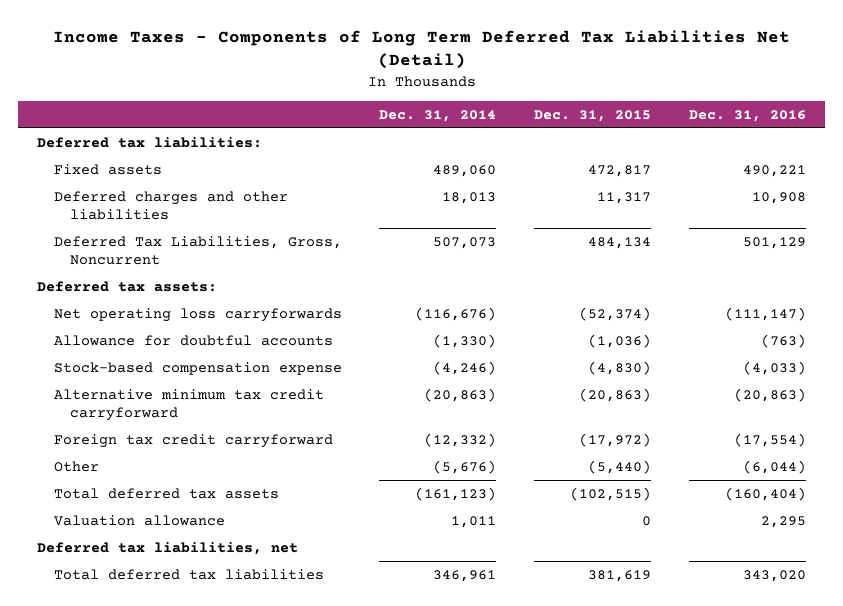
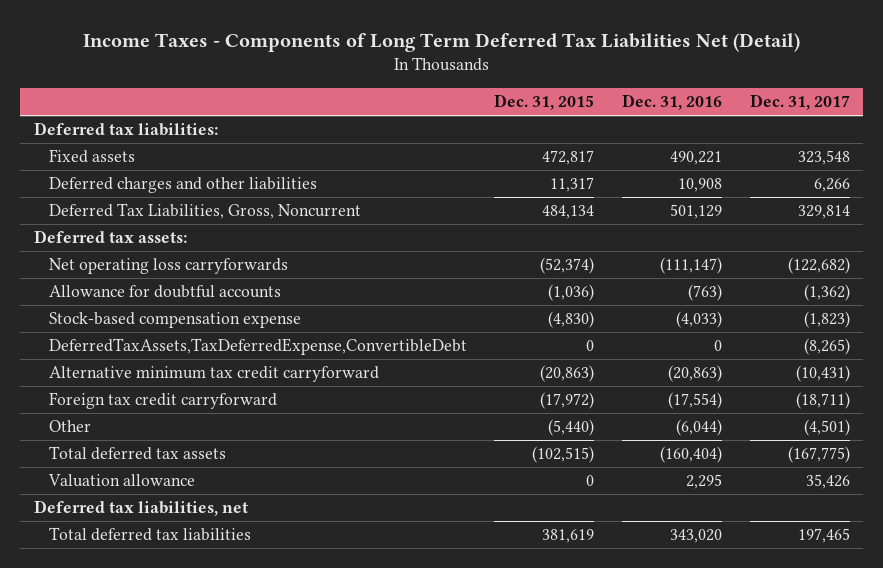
[379,109,497,122] Dec. 31, 2014 -> none
none -> [749,94,850,111] Dec. 31, 2017
none -> [48,338,467,356] DeferredTaxAssets,TaxDeferredExpense,ConvertibleDebt

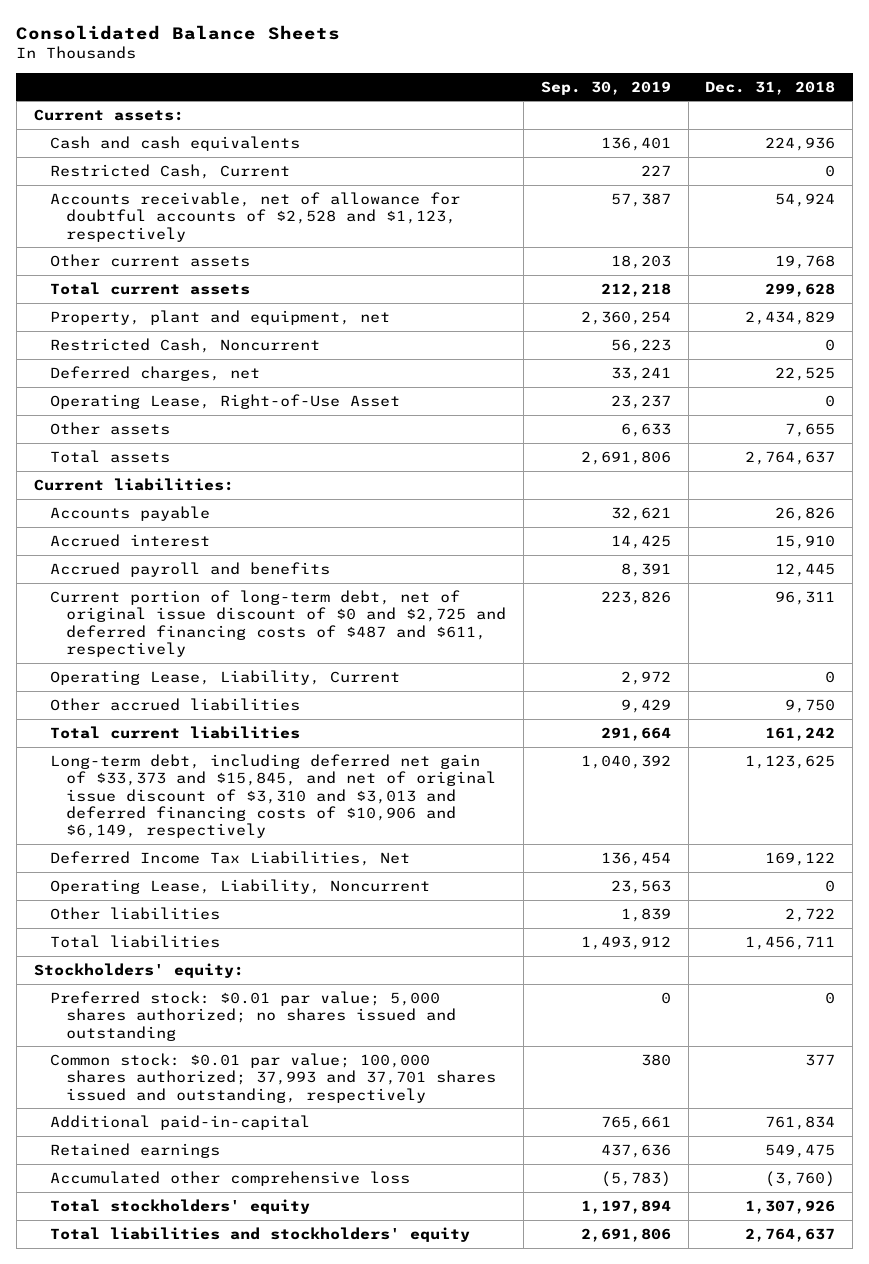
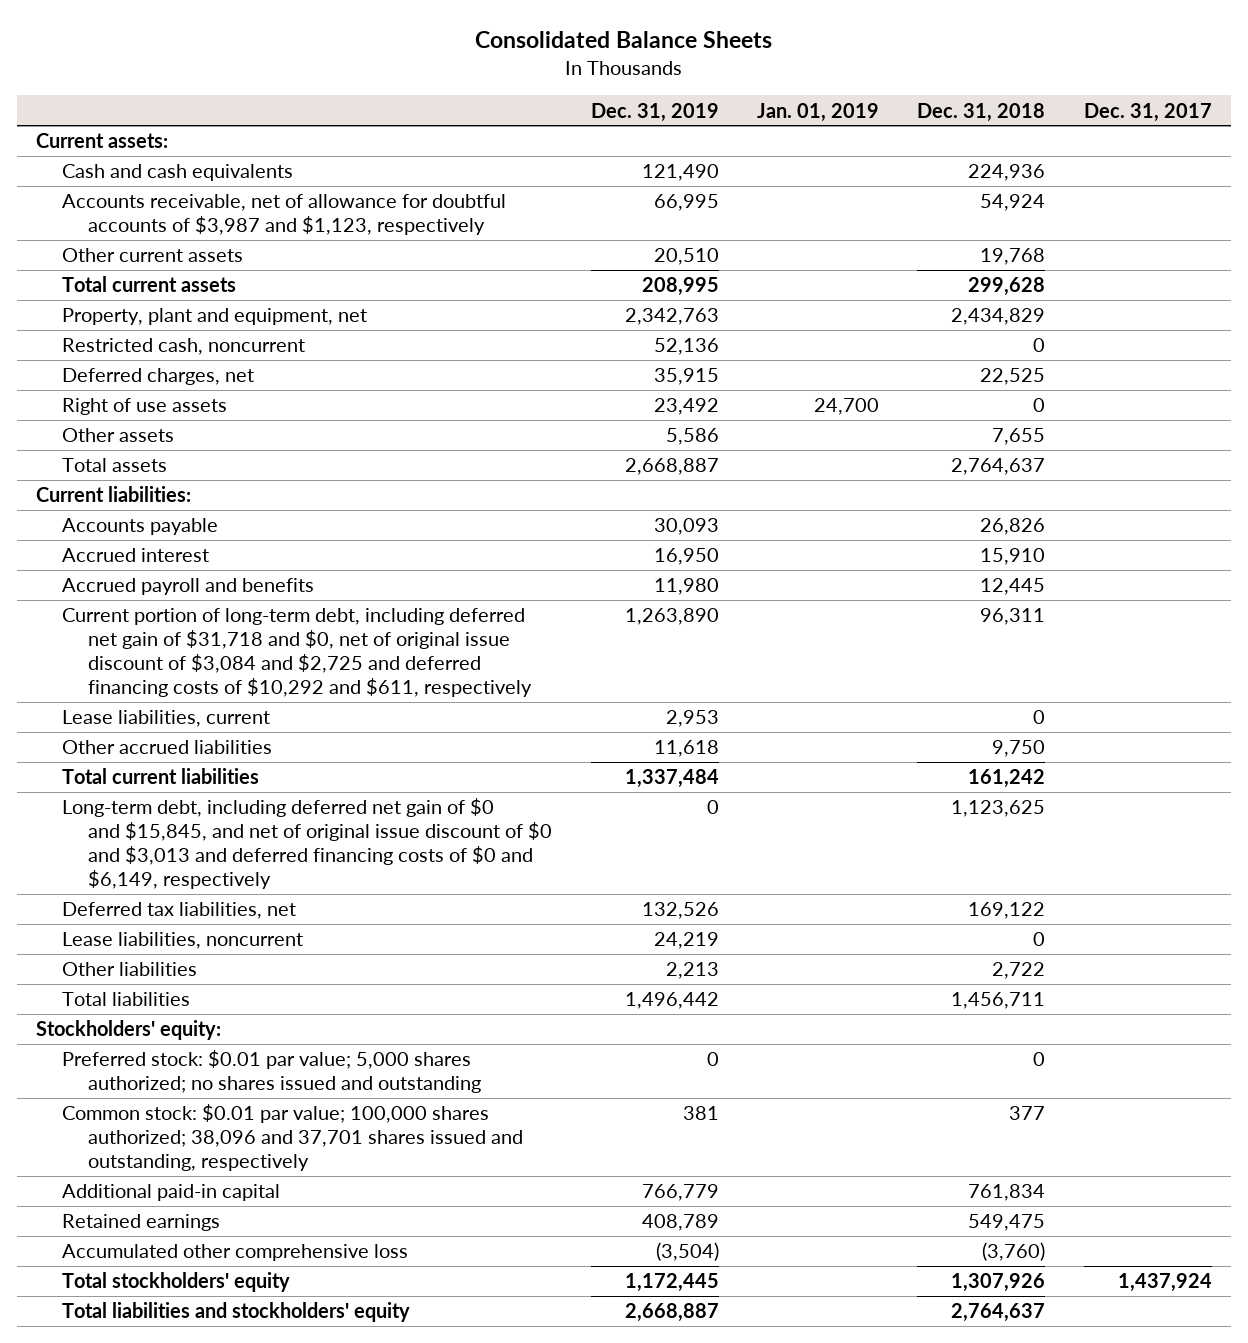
[540,80,671,95] Sep. 30, 2019 -> none
none -> [590,102,719,122] Dec. 31, 2019
none -> [756,102,879,122] Jan. 01, 2019
none -> [1083,102,1212,122] Dec. 31, 2017
[49,163,290,179] Restricted Cash, Current -> none
[49,191,460,242] Accounts receivable, net of allowance for doubtful accounts of $2,528 and $1,123, respectively -> [62,194,507,236] Accounts receivable, net of allowance for doubtful accounts of $3,987 and $1,123, respectively
[49,337,320,353] Restricted Cash, Noncurrent -> [62,338,306,356] Restricted cash, noncurrent
[49,393,400,409] Operating Lease, Right-of-Use Asset -> [62,398,228,416] Right of use assets
[49,589,507,657] Current portion of long-term debt, net of original issue discount of $0 and $2,725 and deferred financing costs of $487 and $611, respectively -> [62,608,533,697] Current portion of long-term debt, including deferred net gain of $31,718 and $0, net of original issue discount of $3,084 and $2,725 and deferred financing costs of $10,292 and $611, respectively
[49,669,400,685] Operating Lease, Liability, Current -> [62,710,271,728] Lease liabilities, current
[49,753,497,839] Long-term debt, including deferred net gain of $33,373 and $15,845, and net of original issue discount of $3,310 and $3,013 and deferred financing costs of $10,906 and $6,149, respectively -> [62,798,553,889] Long-term debt, including deferred net gain of $0 and $15,845, and net of original issue discount of $0 and $3,013 and deferred financing costs of $0 and $6,149, respectively
[49,850,410,866] Deferred Income Tax Liabilities, Net -> [62,902,297,920] Deferred tax liabilities, net
[49,878,430,894] Operating Lease, Liability, Noncurrent -> [62,932,304,950] Lease liabilities, noncurrent
[49,1052,497,1103] Common stock: $0.01 par value; 100,000 shares authorized; 37,993 and 37,701 shares issued and outstanding, respectively -> [62,1104,524,1171] Common stock: $0.01 par value; 100,000 shares authorized; 38,096 and 37,701 shares issued and outstanding, respectively
[49,1114,310,1130] Additional paid-in-capital -> [62,1184,281,1202] Additional paid-in capital

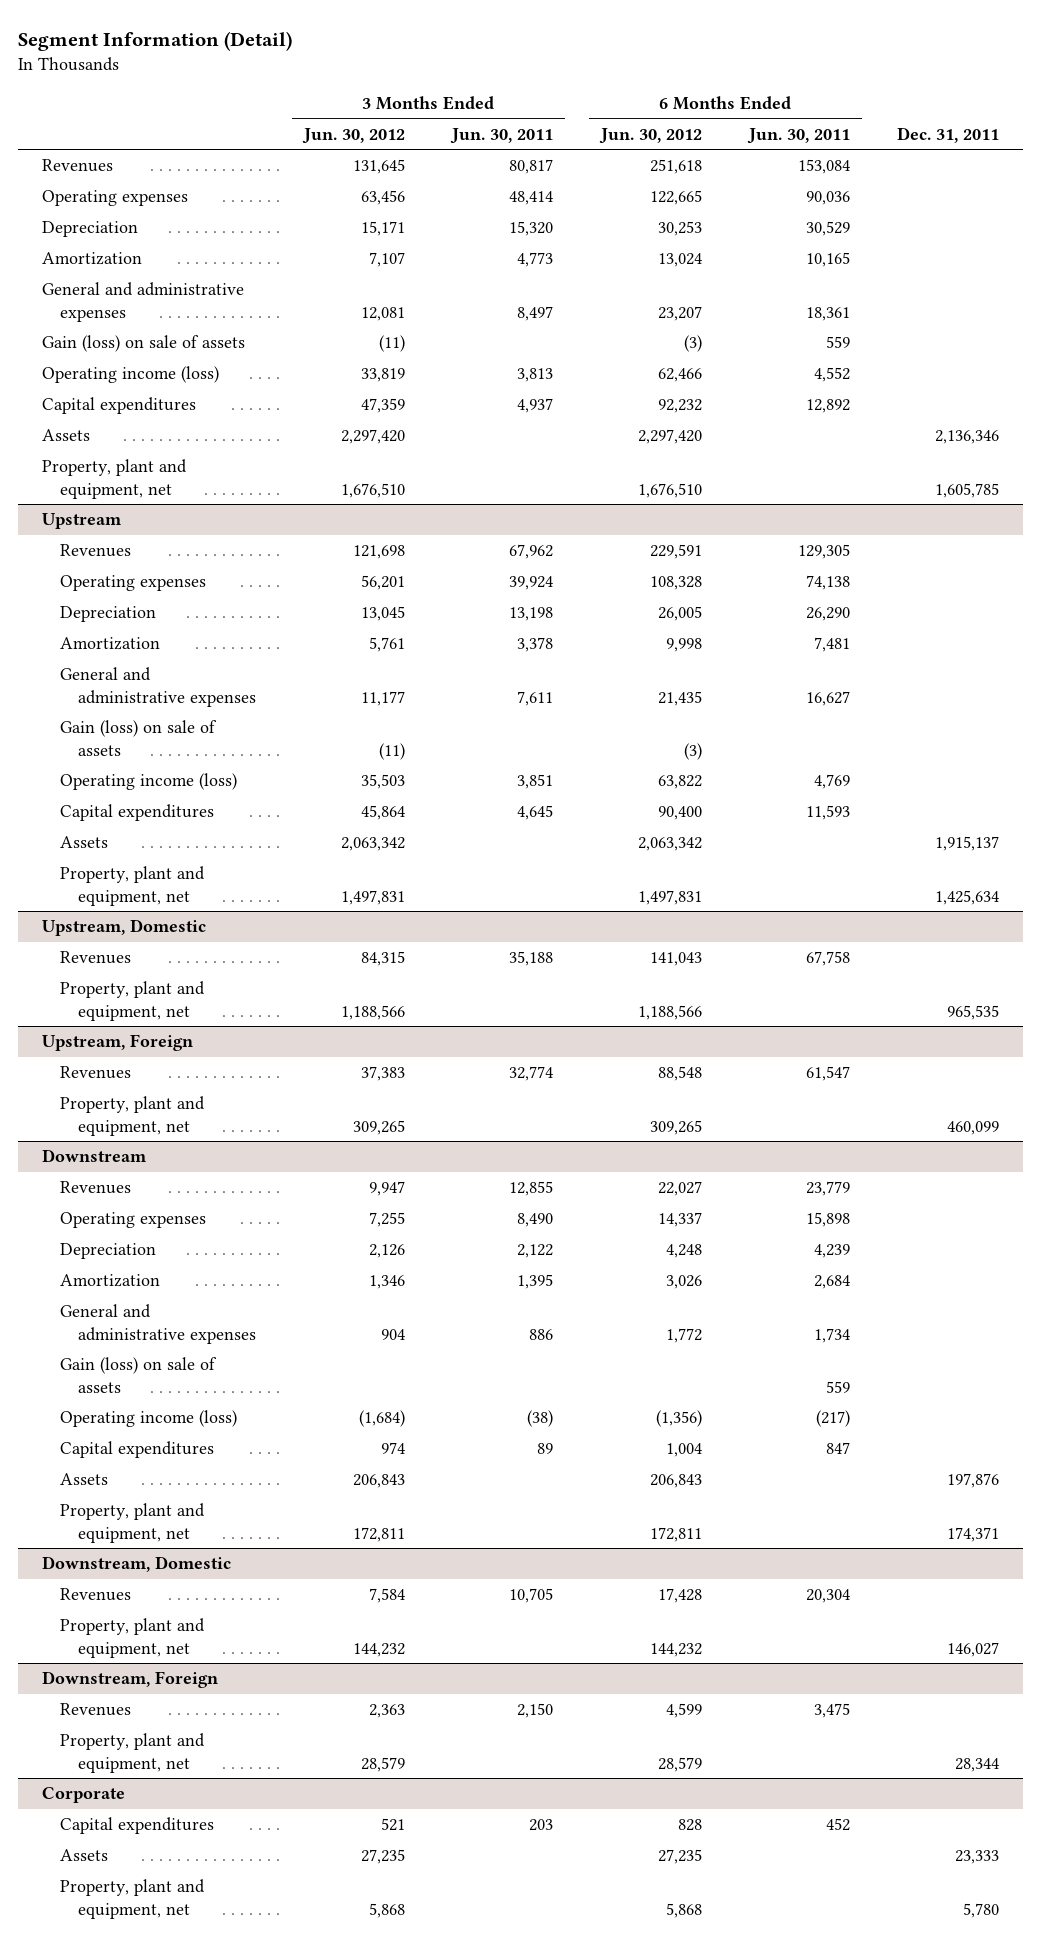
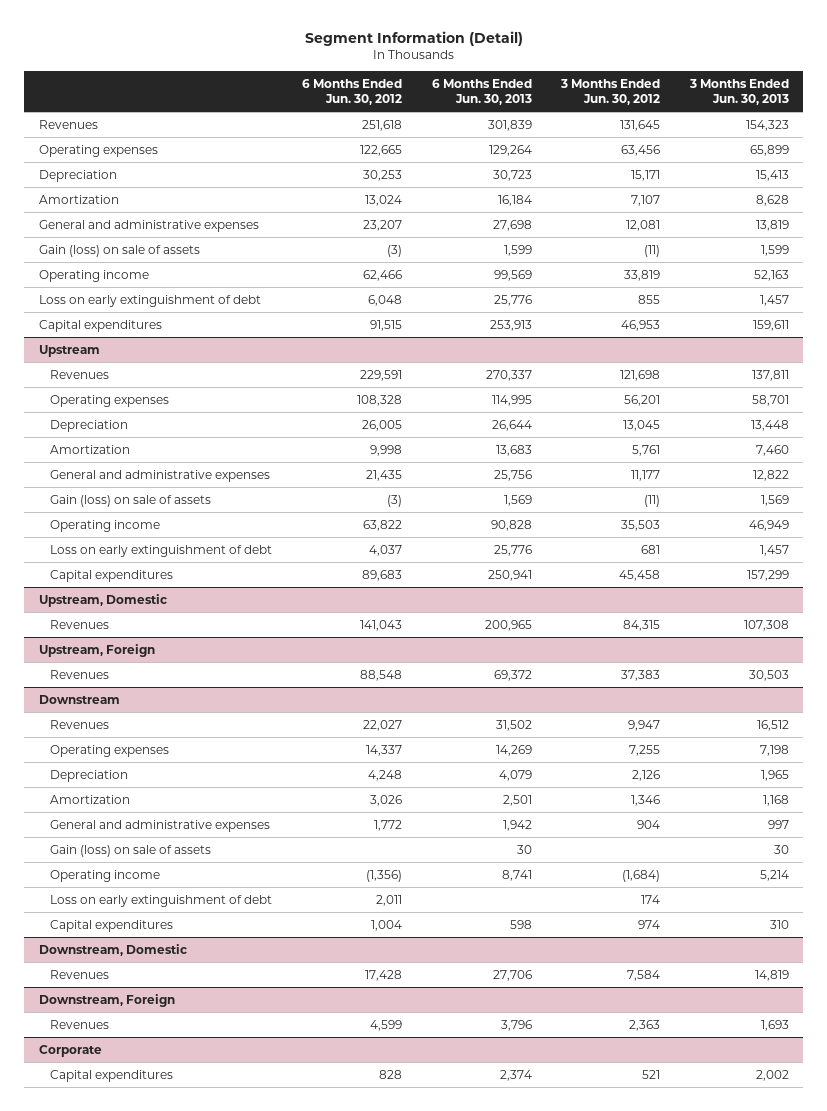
[450,127,554,144] Jun. 30, 2011 -> none
[746,127,850,144] Jun. 30, 2011 -> none
[897,126,1000,143] Dec. 31, 2011 -> none
none -> [431,78,532,106] 6 Months Ended Jun. 30, 2013
none -> [688,78,789,106] 3 Months Ended Jun. 30, 2013
[41,429,90,442] Assets -> none
[41,459,187,499] Property, plant and equipment, net -> none
[41,366,219,384] Operating income (loss) -> [38,269,149,282] Operating income
none -> [38,294,261,307] Loss on early extinguishment of debt
[360,398,405,414] 47,359 -> [621,319,661,331] 46,953
[657,399,702,414] 92,232 -> [369,319,402,331] 91,515
[60,836,109,849] Assets -> none
[60,866,206,906] Property, plant and equipment, net -> none
[60,773,238,791] Operating income (loss) -> [50,519,161,532] Operating income
none -> [50,544,273,557] Loss on early extinguishment of debt
[360,805,405,821] 45,864 -> [619,569,661,581] 45,458
[657,806,702,821] 90,400 -> [361,569,402,581] 89,683
[60,981,206,1021] Property, plant and equipment, net -> none
[60,1096,206,1136] Property, plant and equipment, net -> none
[60,1410,238,1428] Operating income (loss) -> [50,869,161,882] Operating income
none -> [50,894,273,907] Loss on early extinguishment of debt
[60,1473,109,1486] Assets -> none
[60,1503,206,1543] Property, plant and equipment, net -> none
[60,1618,206,1658] Property, plant and equipment, net -> none
[60,1733,206,1773] Property, plant and equipment, net -> none
[60,1849,109,1862] Assets -> none
[60,1879,206,1919] Property, plant and equipment, net -> none

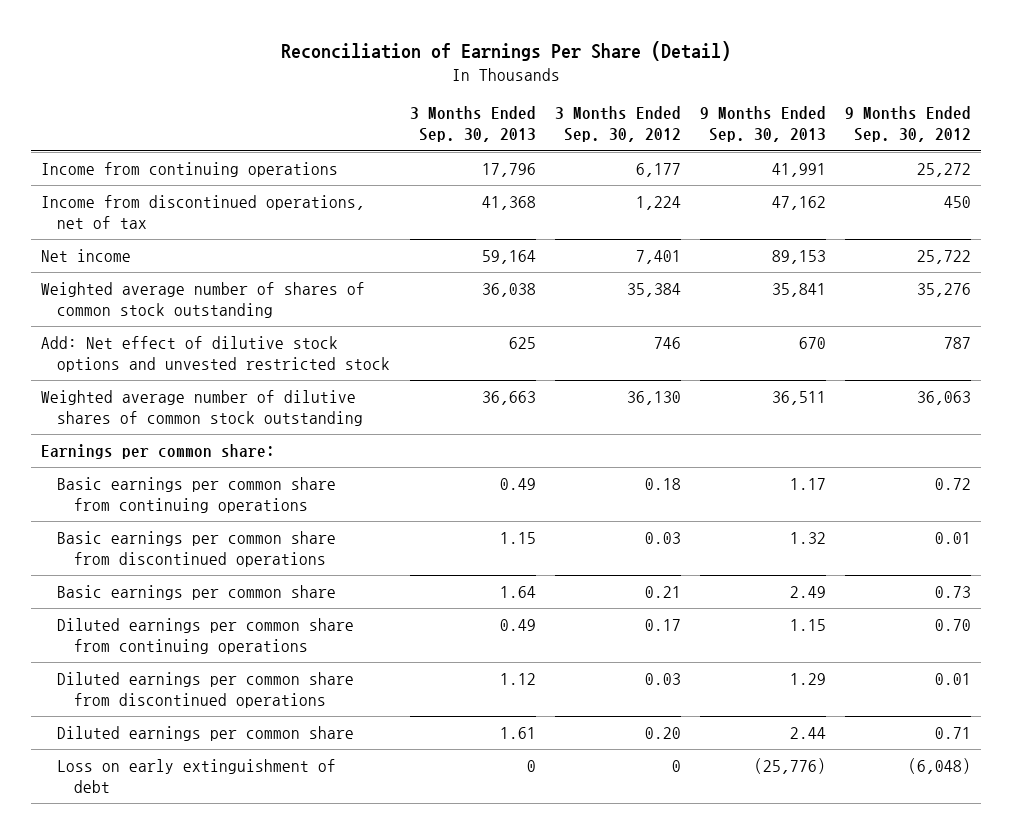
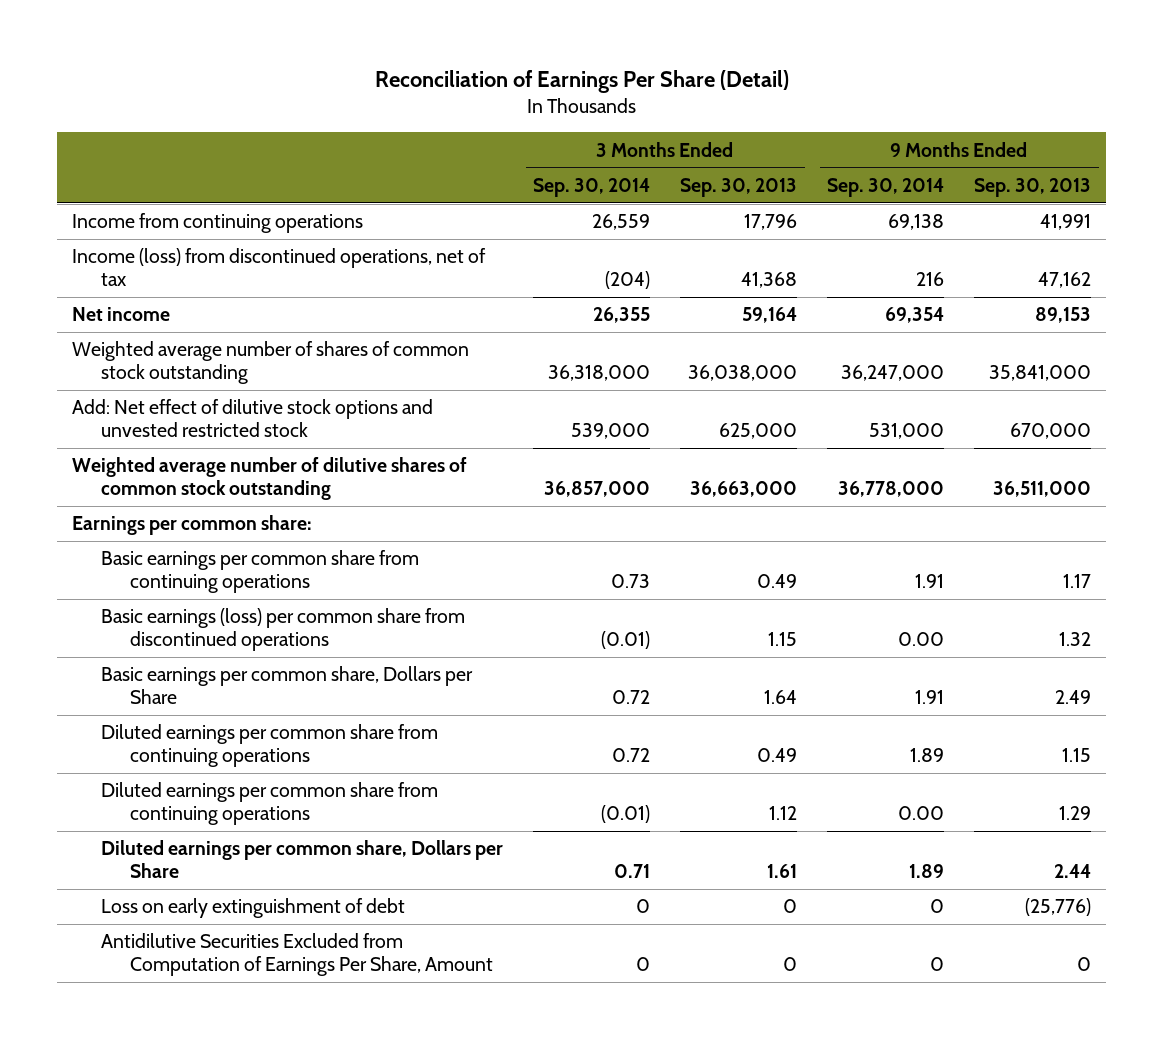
[554,106,681,143] 3 Months Ended Sep. 30, 2012 -> none
[845,106,972,143] 9 Months Ended Sep. 30, 2012 -> none
none -> [533,177,651,197] Sep. 30, 2014
none -> [827,177,945,197] Sep. 30, 2014
[40,194,365,229] Income from discontinued operations, net of tax -> [72,248,487,287] Income (loss) from discontinued operations, net of tax
[481,282,536,297] 36,038 -> [688,365,798,382] 36,038,000
[771,282,826,297] 35,841 -> [989,365,1092,382] 35,841,000
[508,336,536,349] 625 -> [719,423,798,440] 625,000
[798,336,826,349] 670 -> [1010,423,1092,440] 670,000
[481,390,536,405] 36,663 -> [690,481,798,498] 36,663,000
[771,390,826,405] 36,511 -> [993,481,1092,498] 36,511,000
[57,530,337,567] Basic earnings per common share from discontinued operations -> [101,608,466,652] Basic earnings (loss) per common share from discontinued operations
[57,584,337,600] Basic earnings per common share -> [101,666,474,705] Basic earnings per common share, Dollars per Share
[57,671,355,708] Diluted earnings per common share from discontinued operations -> [101,782,439,826] Diluted earnings per common share from continuing operations
[57,725,355,741] Diluted earnings per common share -> [101,840,504,879] Diluted earnings per common share, Dollars per Share
none -> [101,933,494,977] Antidilutive Securities Excluded from Computation of Earnings Per Share, Amount

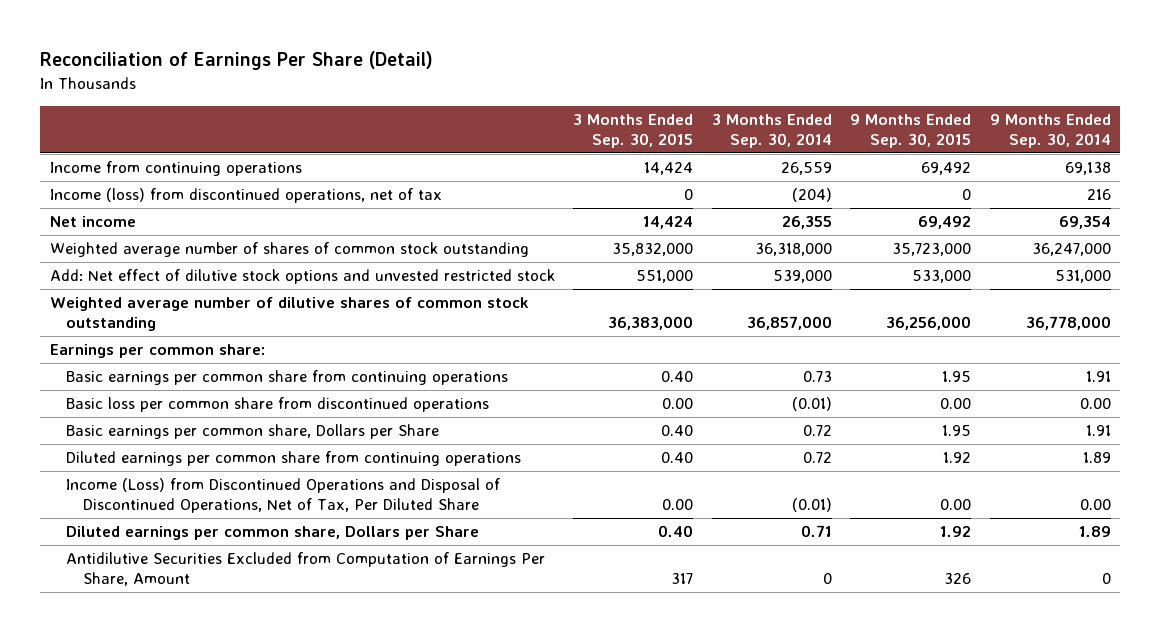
[680,177,798,197] Sep. 30, 2013 -> none
[974,177,1092,197] Sep. 30, 2013 -> none
none -> [573,114,694,148] 3 Months Ended Sep. 30, 2015
none -> [850,114,972,148] 9 Months Ended Sep. 30, 2015
[101,608,466,652] Basic earnings (loss) per common share from discontinued operations -> [66,397,490,413] Basic loss per common share from discontinued operations
[101,782,439,826] Diluted earnings per common share from continuing operations -> [66,478,501,514] Income (Loss) from Discontinued Operations and Disposal of Discontinued Operations, Net of Tax, Per Diluted Share
[101,898,406,919] Loss on early extinguishment of debt -> none

